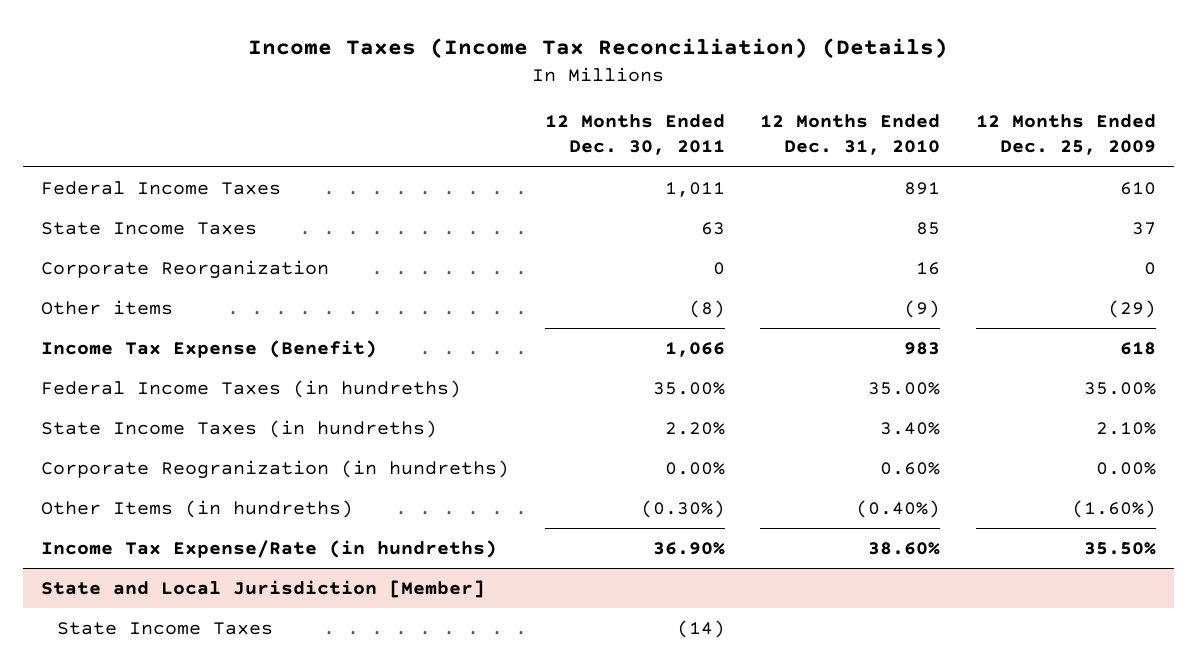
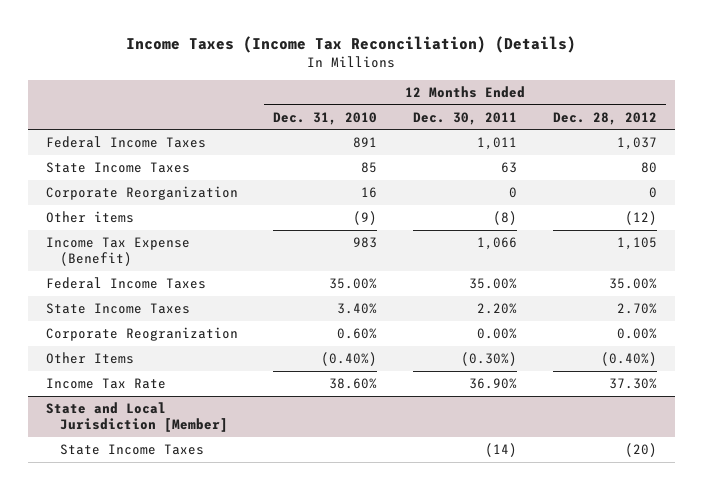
[975,114,1156,156] 12 Months Ended Dec. 25, 2009 -> none
none -> [553,111,658,125] Dec. 28, 2012
[41,380,462,399] Federal Income Taxes (in hundreths) -> [45,276,206,289] Federal Income Taxes
[41,420,438,439] State Income Taxes (in hundreths) -> [45,302,190,314] State Income Taxes
[41,460,510,480] Corporate Reogranization (in hundreths) -> [45,326,238,341] Corporate Reogranization
[41,500,354,519] Other Items (in hundreths) -> [45,351,134,364] Other Items
[41,540,498,559] Income Tax Expense/Rate (in hundreths) -> [45,377,166,389] Income Tax Rate

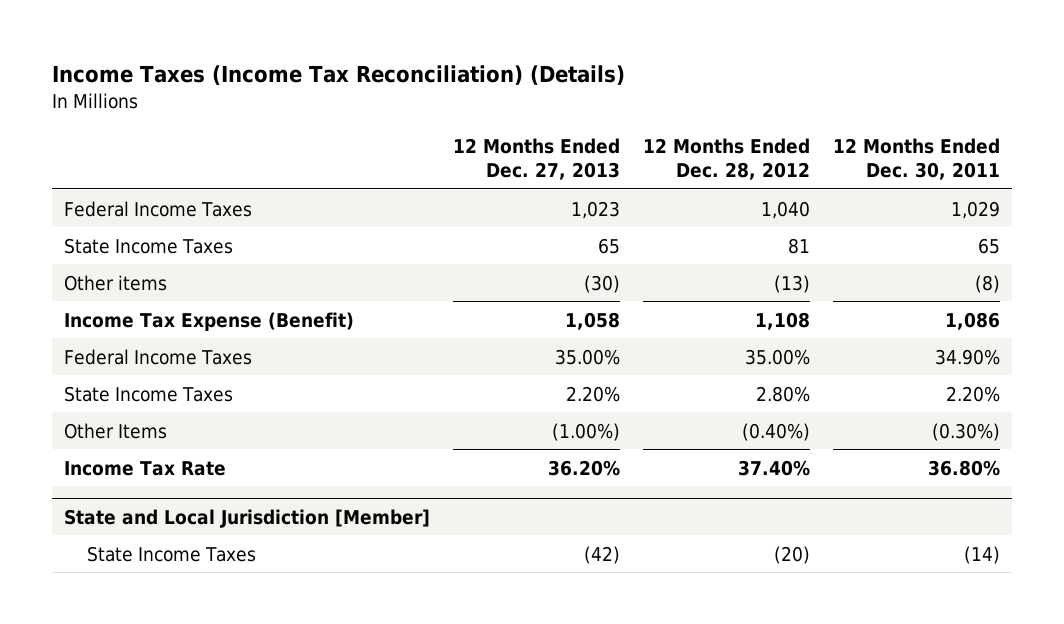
[273,111,378,125] Dec. 31, 2010 -> none
none -> [453,137,621,181] 12 Months Ended Dec. 27, 2013
[45,185,238,200] Corporate Reorganization -> none
[45,326,238,341] Corporate Reogranization -> none
[477,136,518,150] 1,011 -> [951,200,1001,219] 1,029
[617,136,658,150] 1,037 -> [761,200,811,219] 1,040
[501,161,518,173] 63 -> [978,237,1001,254] 65
[641,161,658,173] 80 -> [788,237,811,254] 81
[625,210,658,225] (12) -> [774,274,811,293] (13)
[477,236,518,250] 1,066 -> [945,311,1001,330] 1,086
[617,236,658,250] 1,105 -> [755,311,811,330] 1,108
[469,277,518,289] 35.00% -> [935,348,1001,365] 34.90%
[617,302,658,314] 2.70% -> [756,385,811,402] 2.80%
[469,377,518,389] 36.90% -> [928,459,1001,476] 36.80%
[609,377,658,389] 37.30% -> [738,459,811,476] 37.40%

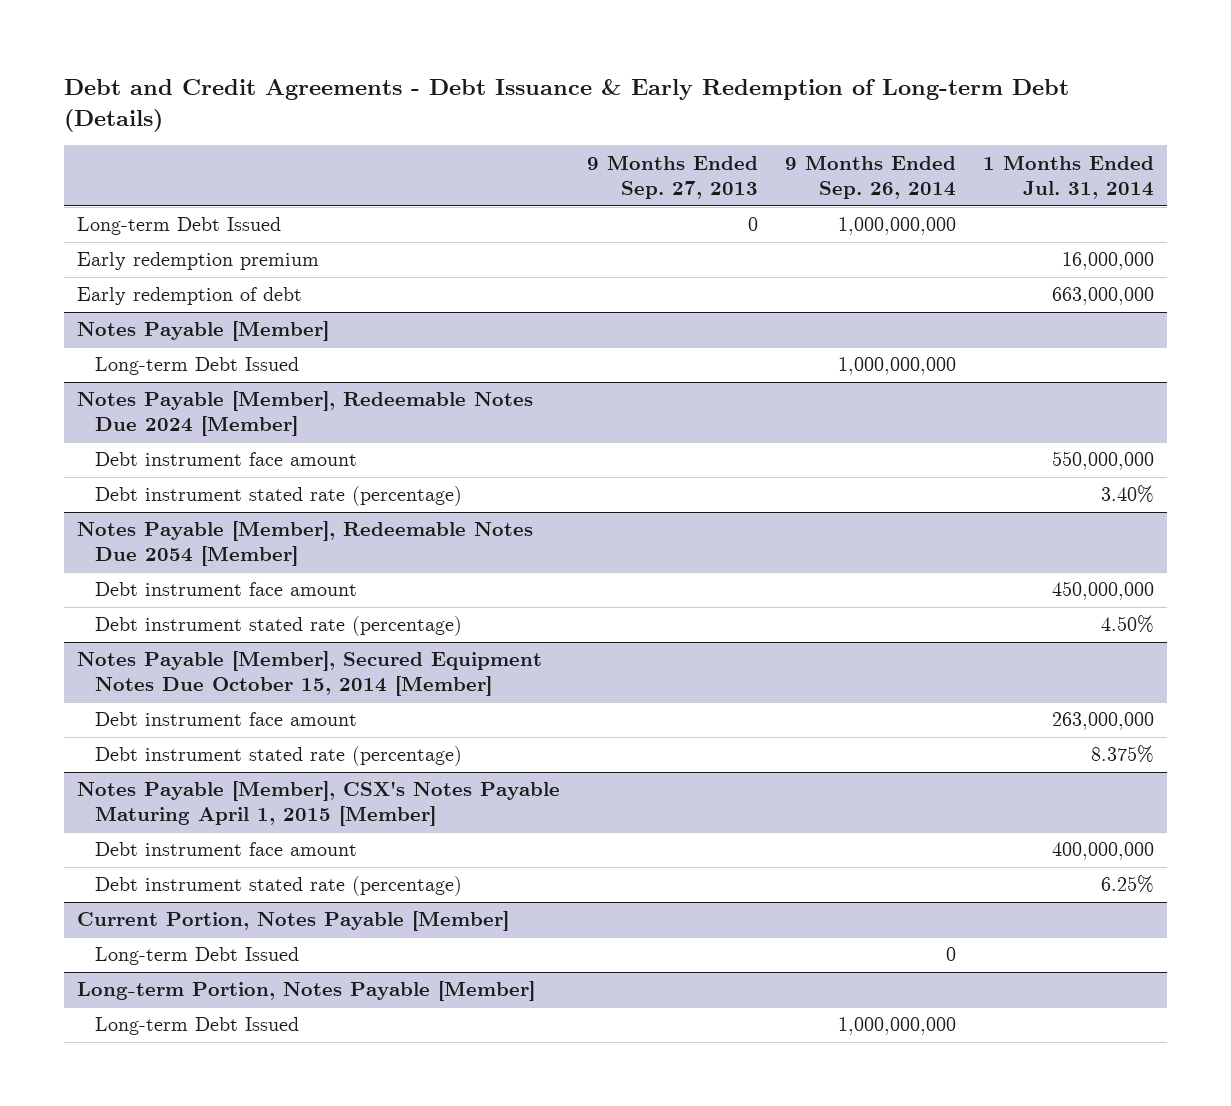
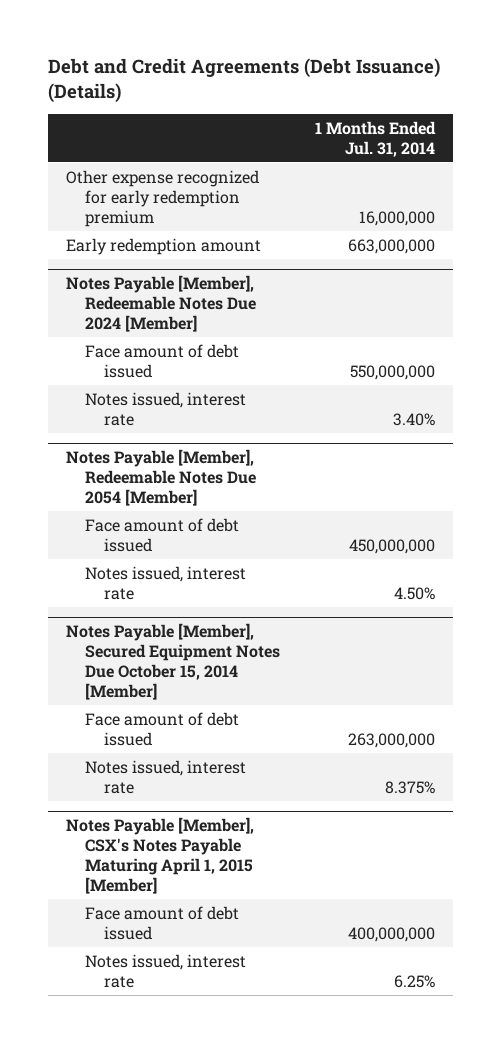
[63,78,1069,132] Debt and Credit Agreements - Debt Issuance & Early Redemption of Long-term Debt (Details) -> [48,58,441,103] Debt and Credit Agreements (Debt Issuance) (Details)
[587,154,759,199] 9 Months Ended Sep. 27, 2013 -> none
[785,154,957,199] 9 Months Ended Sep. 26, 2014 -> none
[77,217,282,236] Long-term Debt Issued -> none
[77,321,330,342] Notes Payable [Member] -> none
[94,357,299,376] Long-term Debt Issued -> none
[77,252,320,271] Early redemption premium -> [66,169,260,227] Other expense recognized for early redemption premium
[77,287,303,306] Early redemption of debt -> [66,237,262,255] Early redemption amount
[94,452,357,467] Debt instrument face amount -> [84,343,239,378] Face amount of debt issued
[94,486,462,507] Debt instrument stated rate (percentage) -> [84,391,246,426] Notes issued, interest rate
[94,582,357,597] Debt instrument face amount -> [84,517,239,552] Face amount of debt issued
[94,616,462,637] Debt instrument stated rate (percentage) -> [84,565,246,600] Notes issued, interest rate
[94,712,357,727] Debt instrument face amount -> [84,711,239,746] Face amount of debt issued
[94,746,462,767] Debt instrument stated rate (percentage) -> [84,759,246,794] Notes issued, interest rate
[77,911,510,932] Current Portion, Notes Payable [Member] -> none
[94,947,299,966] Long-term Debt Issued -> none
[77,981,536,1002] Long-term Portion, Notes Payable [Member] -> none
[94,1017,299,1036] Long-term Debt Issued -> none
[94,842,357,857] Debt instrument face amount -> [84,905,239,940] Face amount of debt issued
[94,876,462,897] Debt instrument stated rate (percentage) -> [84,953,246,988] Notes issued, interest rate

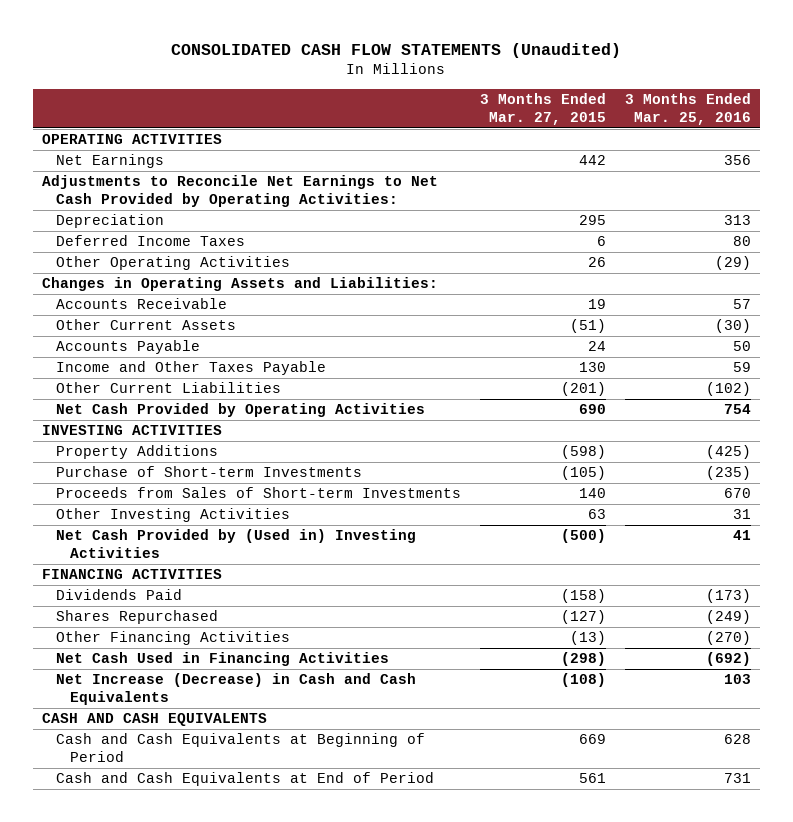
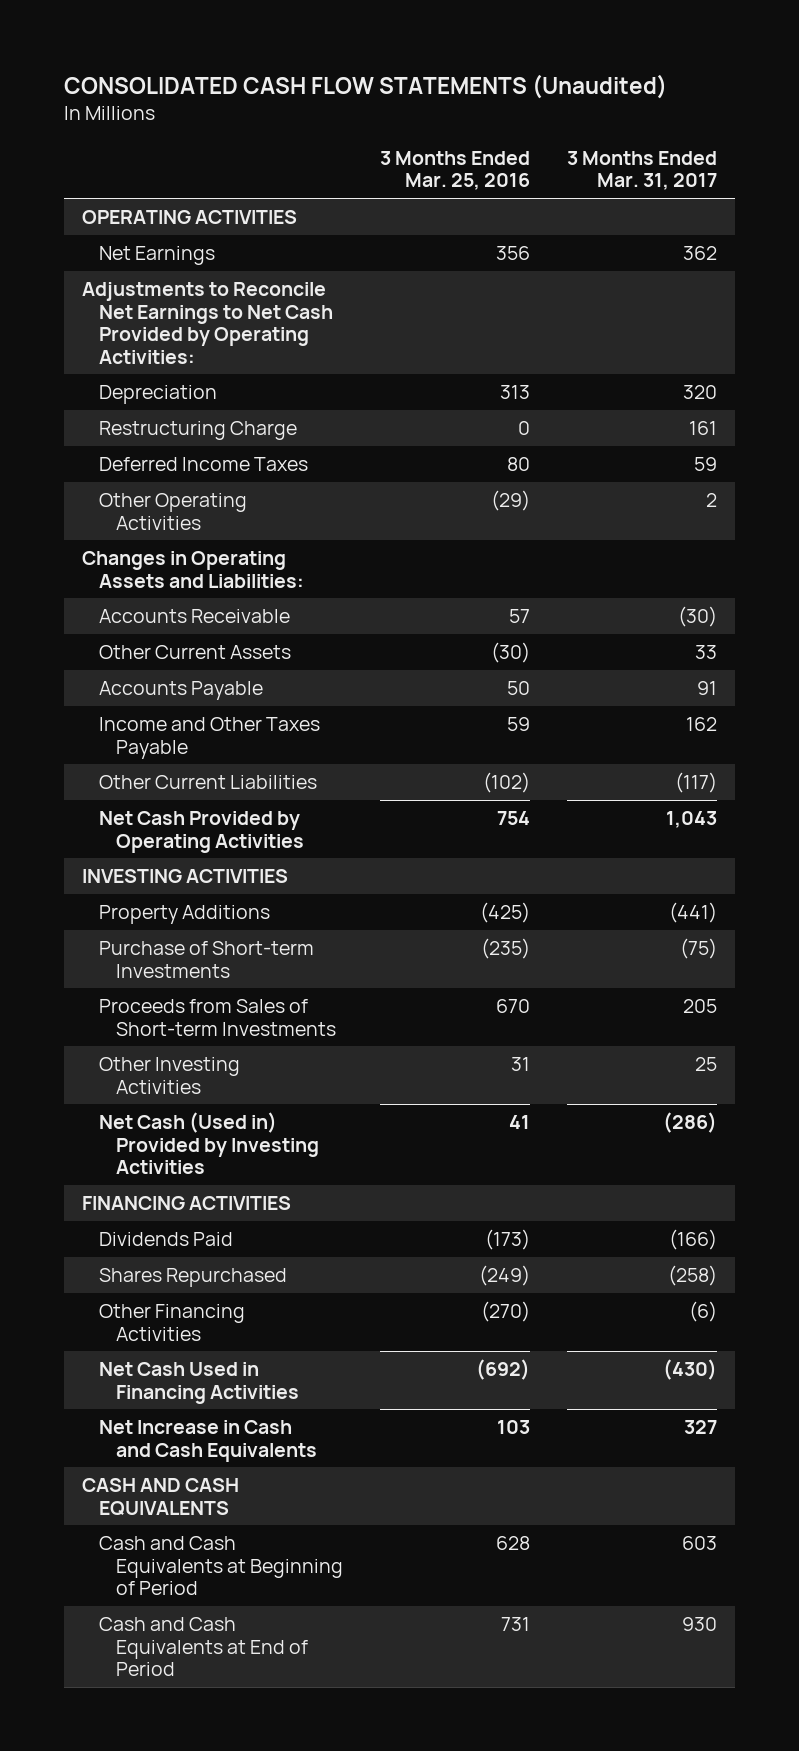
[479,92,606,125] 3 Months Ended Mar. 27, 2015 -> none
none -> [566,150,717,191] 3 Months Ended Mar. 31, 2017
none -> [98,421,297,441] Restructuring Charge
[56,529,417,559] Net Cash Provided by (Used in) Investing Activities -> [98,1112,319,1175] Net Cash (Used in) Provided by Investing Activities
[56,673,417,706] Net Increase (Decrease) in Cash and Cash Equivalents -> [98,1420,317,1462] Net Increase in Cash and Cash Equivalents

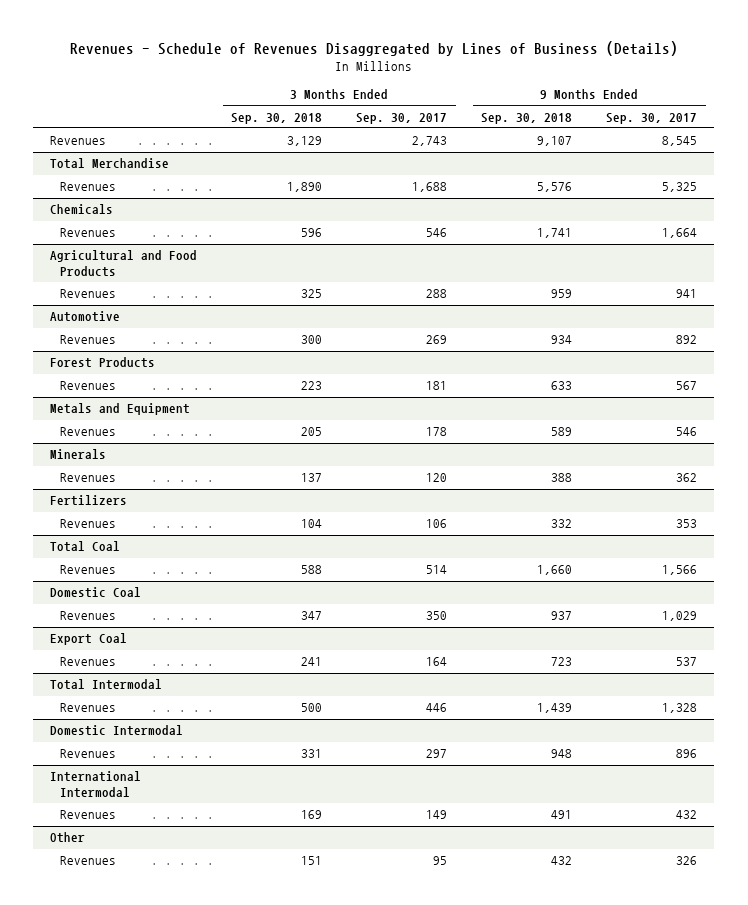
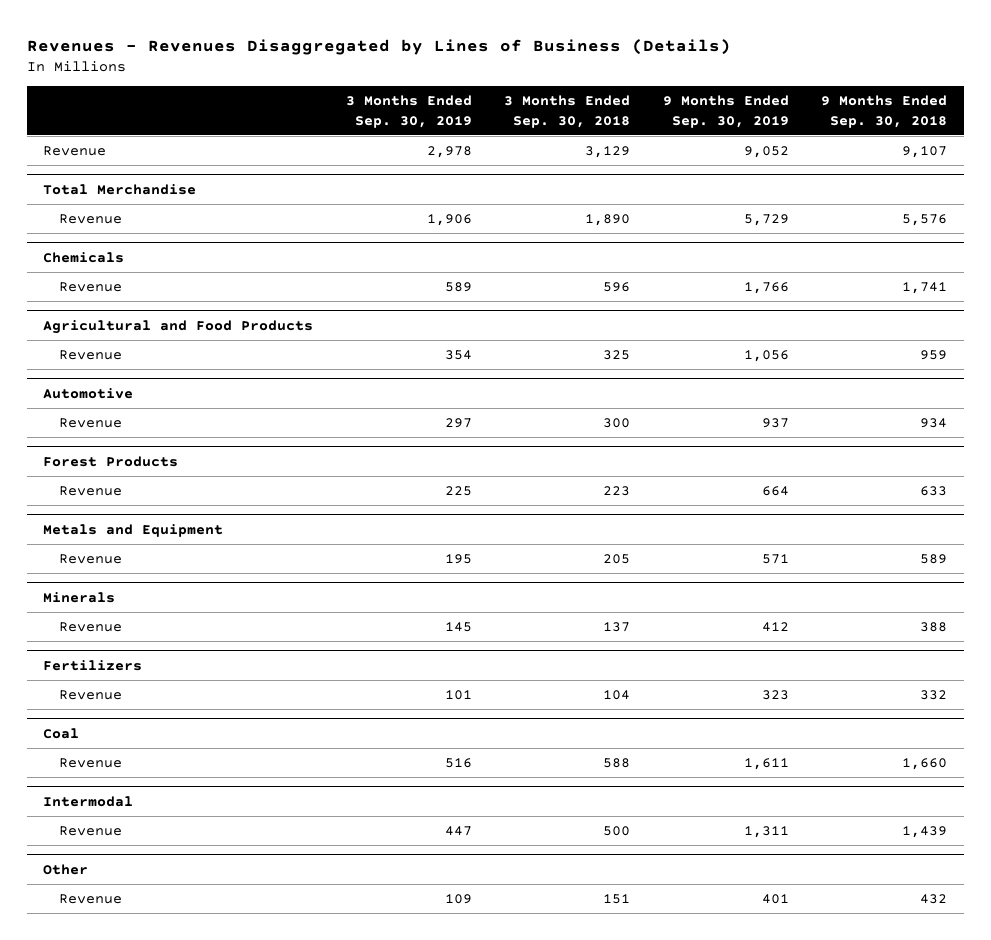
[69,41,678,57] Revenues - Schedule of Revenues Disaggregated by Lines of Business (Details) -> [26,38,731,55] Revenues - Revenues Disaggregated by Lines of Business (Details)
[356,112,448,124] Sep. 30, 2017 -> none
[606,112,698,124] Sep. 30, 2017 -> none
none -> [345,95,472,128] 3 Months Ended Sep. 30, 2019
none -> [662,95,789,128] 9 Months Ended Sep. 30, 2019
[50,136,107,146] Revenues -> [43,146,107,157] Revenue
[59,182,116,192] Revenues -> [58,214,122,225] Revenue
[59,228,116,238] Revenues -> [58,282,122,293] Revenue
[59,289,116,299] Revenues -> [58,350,122,361] Revenue
[59,335,116,345] Revenues -> [58,418,122,429] Revenue
[59,381,116,391] Revenues -> [58,486,122,497] Revenue
[59,427,116,437] Revenues -> [58,554,122,565] Revenue
[59,473,116,483] Revenues -> [58,622,122,633] Revenue
[50,587,142,599] Domestic Coal -> none
[59,611,116,621] Revenues -> none
[50,633,128,646] Export Coal -> none
[59,657,116,667] Revenues -> none
[50,725,184,737] Domestic Intermodal -> none
[59,749,116,759] Revenues -> none
[50,771,142,798] International Intermodal -> none
[59,810,116,820] Revenues -> none
[59,519,116,529] Revenues -> [58,690,122,701] Revenue
[50,541,121,553] Total Coal -> [43,727,80,739] Coal
[59,565,116,575] Revenues -> [58,758,122,769] Revenue
[50,679,163,691] Total Intermodal -> [43,795,134,807] Intermodal
[59,703,116,713] Revenues -> [58,826,122,837] Revenue
[59,856,116,866] Revenues -> [58,894,122,905] Revenue

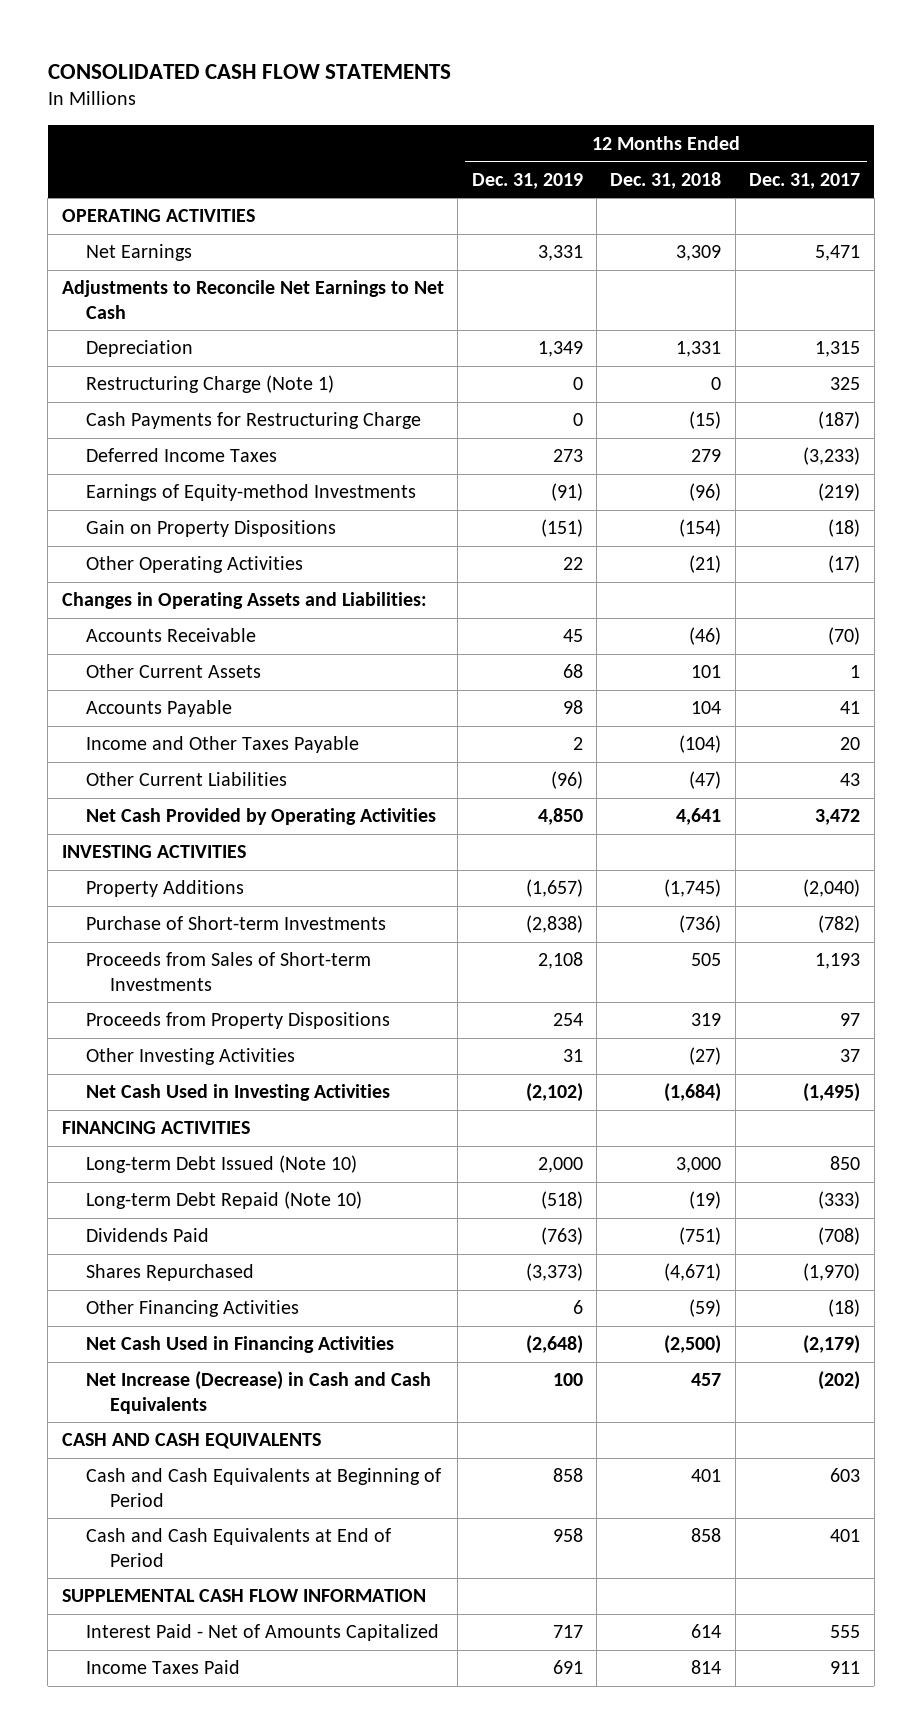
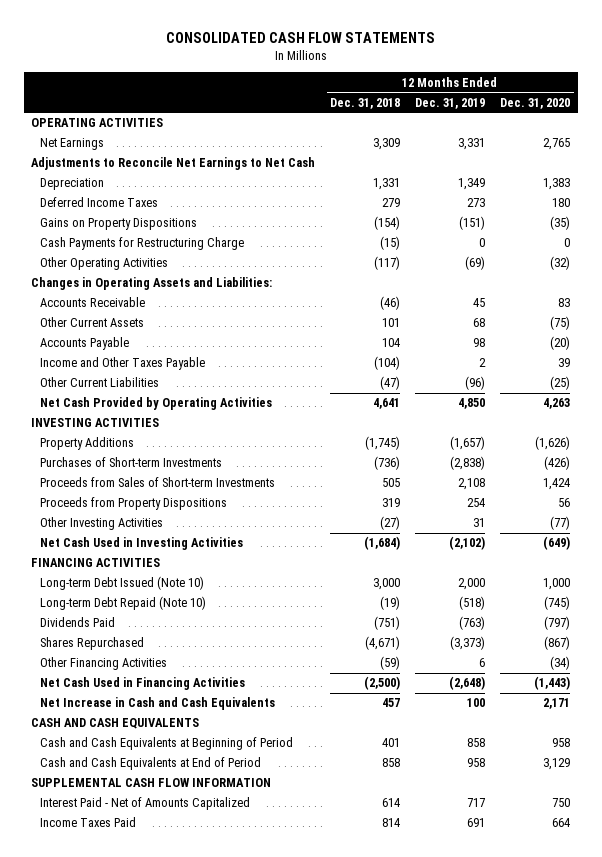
[749,172,861,189] Dec. 31, 2017 -> none
none -> [500,97,571,109] Dec. 31, 2020
[85,375,334,394] Restructuring Charge (Note 1) -> none
[85,484,416,502] Earnings of Equity-method Investments -> none
[85,520,336,538] Gain on Property Dispositions -> [40,218,198,231] Gains on Property Dispositions
[85,412,421,430] Cash Payments for Restructuring Charge -> [40,237,245,251] Cash Payments for Restructuring Charge
[562,557,583,571] 22 -> [465,256,486,271] (69)
[689,555,722,574] (21) -> [374,256,401,271] (117)
[85,916,386,931] Purchase of Short-term Investments -> [40,457,223,468] Purchases of Short-term Investments
[85,1371,431,1414] Net Increase (Decrease) in Cash and Cash Equivalents -> [40,697,276,711] Net Increase in Cash and Cash Equivalents

